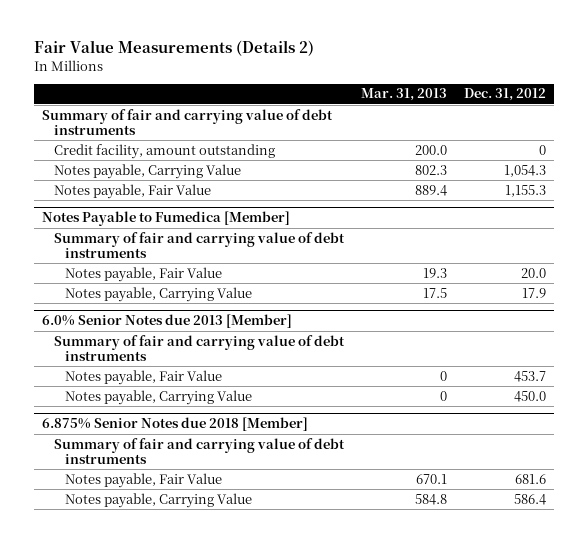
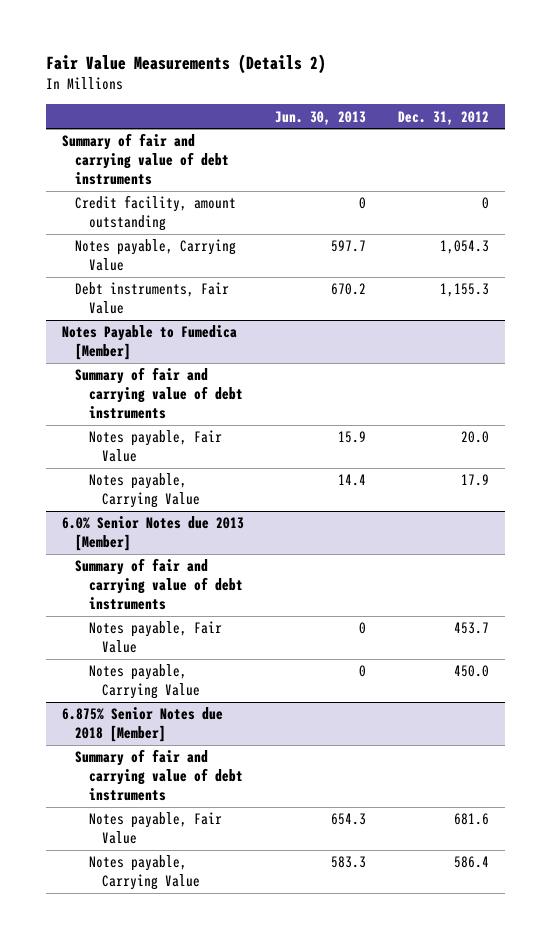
[360,88,447,102] Mar. 31, 2013 -> none
none -> [275,110,367,125] Jun. 30, 2013
[53,183,211,199] Notes payable, Fair Value -> [75,282,230,315] Debt instruments, Fair Value

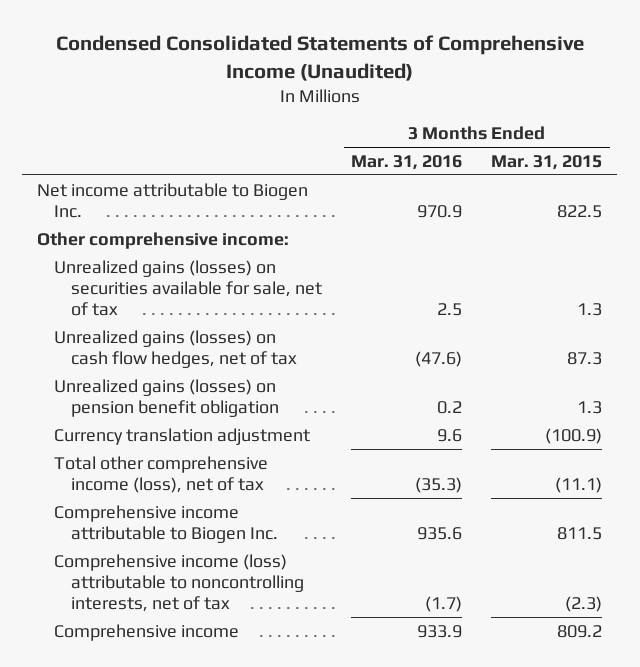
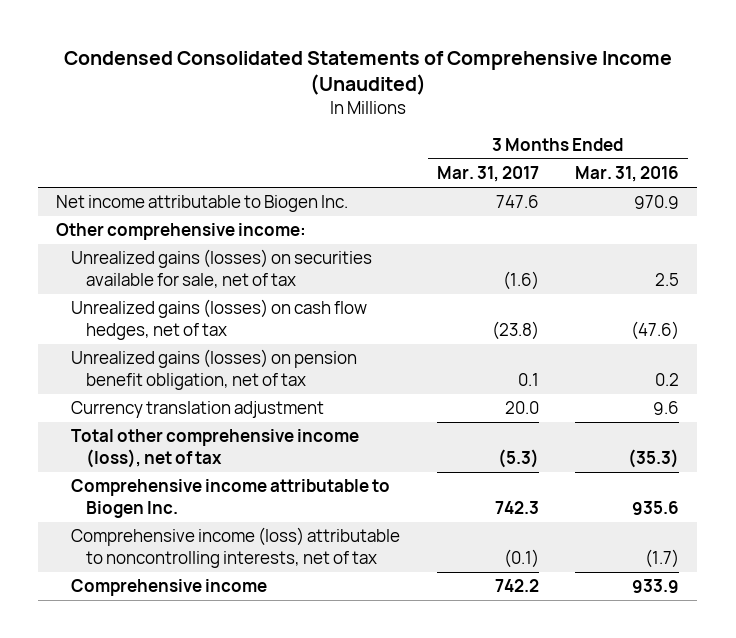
[491,154,603,170] Mar. 31, 2015 -> none
none -> [436,166,539,183] Mar. 31, 2017
[53,378,279,417] Unrealized gains (losses) on pension benefit obligation -> [71,349,358,390] Unrealized gains (losses) on pension benefit obligation, net of tax

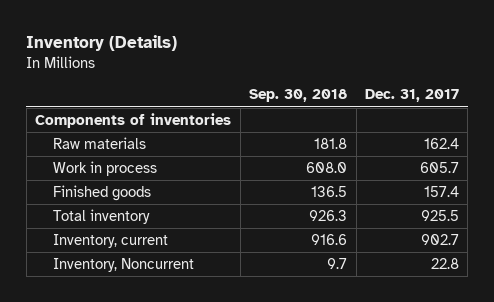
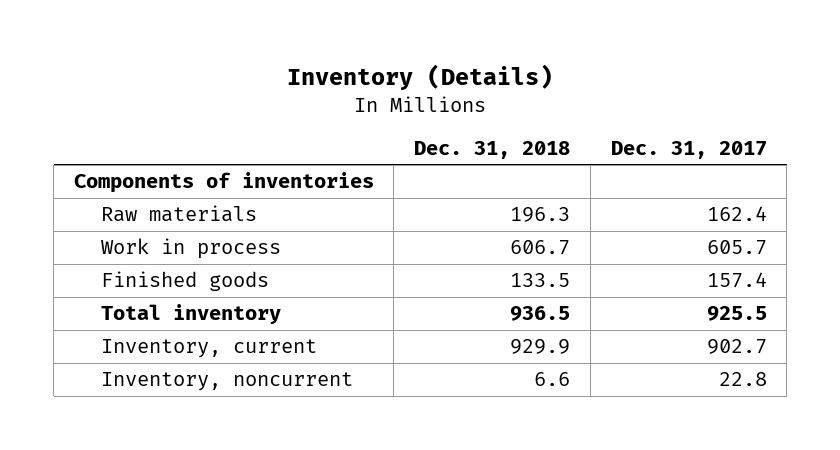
[249,89,348,103] Sep. 30, 2018 -> none
none -> [414,140,571,159] Dec. 31, 2018
[53,257,195,272] Inventory, Noncurrent -> [100,372,353,392] Inventory, noncurrent

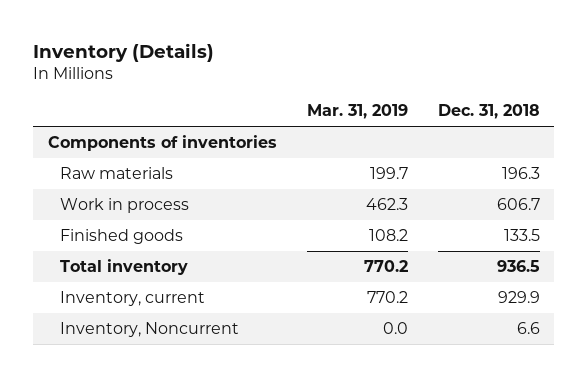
[610,140,767,159] Dec. 31, 2017 -> none
none -> [306,104,408,120] Mar. 31, 2019
[100,372,353,392] Inventory, noncurrent -> [60,321,240,337] Inventory, Noncurrent

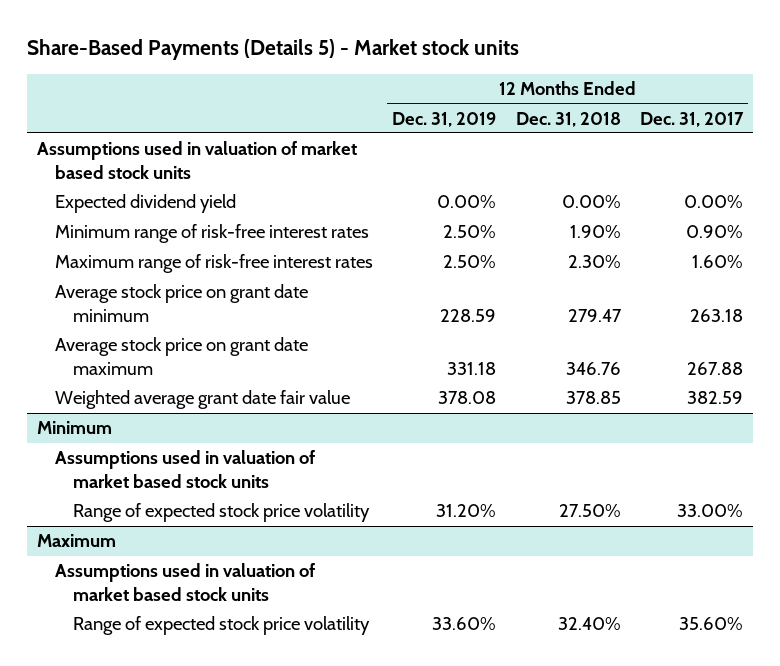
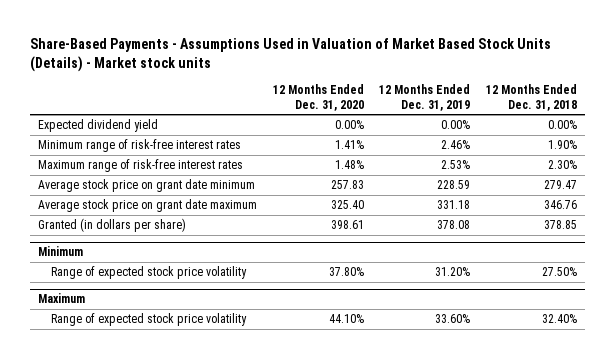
[26,39,519,61] Share-Based Payments (Details 5) - Market stock units -> [30,38,552,72] Share-Based Payments - Assumptions Used in Valuation of Market Based Stock Units (Details) - Market stock units
[640,111,745,127] Dec. 31, 2017 -> none
none -> [272,84,364,111] 12 Months Ended Dec. 31, 2020
[36,141,357,179] Assumptions used in valuation of market based stock units -> none
[443,225,497,239] 2.50% -> [441,140,471,150] 2.46%
[443,255,497,269] 2.50% -> [441,160,471,170] 2.53%
[54,390,350,410] Weighted average grant date fair value -> [38,218,187,233] Granted (in dollars per share)
[54,450,315,488] Assumptions used in valuation of market based stock units -> none
[54,563,315,601] Assumptions used in valuation of market based stock units -> none

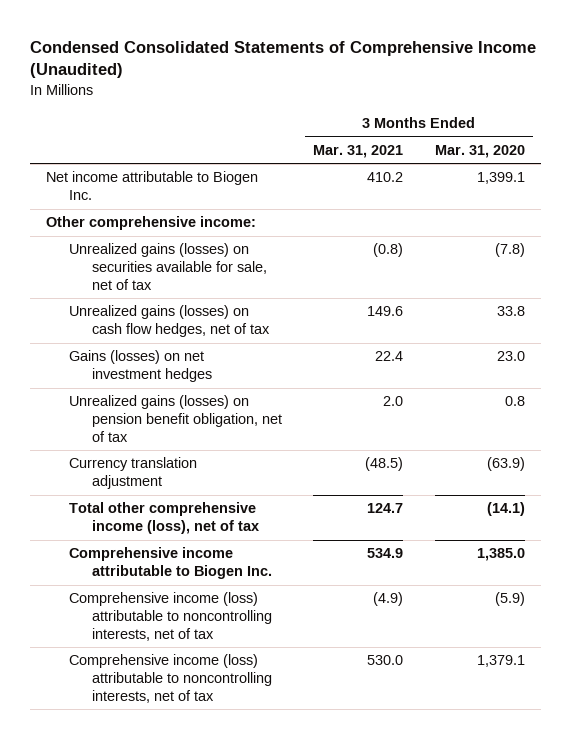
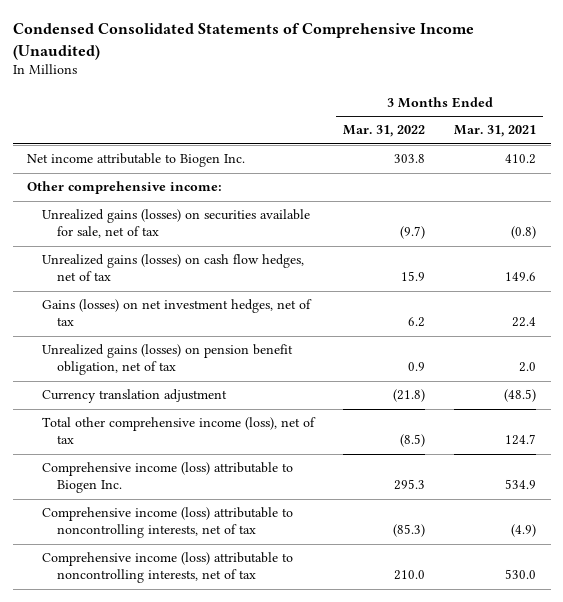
[435,144,526,158] Mar. 31, 2020 -> none
none -> [342,125,425,138] Mar. 31, 2022
[69,350,212,383] Gains (losses) on net investment hedges -> [41,299,312,327] Gains (losses) on net investment hedges, net of tax
[69,547,272,580] Comprehensive income attributable to Biogen Inc. -> [41,462,293,494] Comprehensive income (loss) attributable to Biogen Inc.

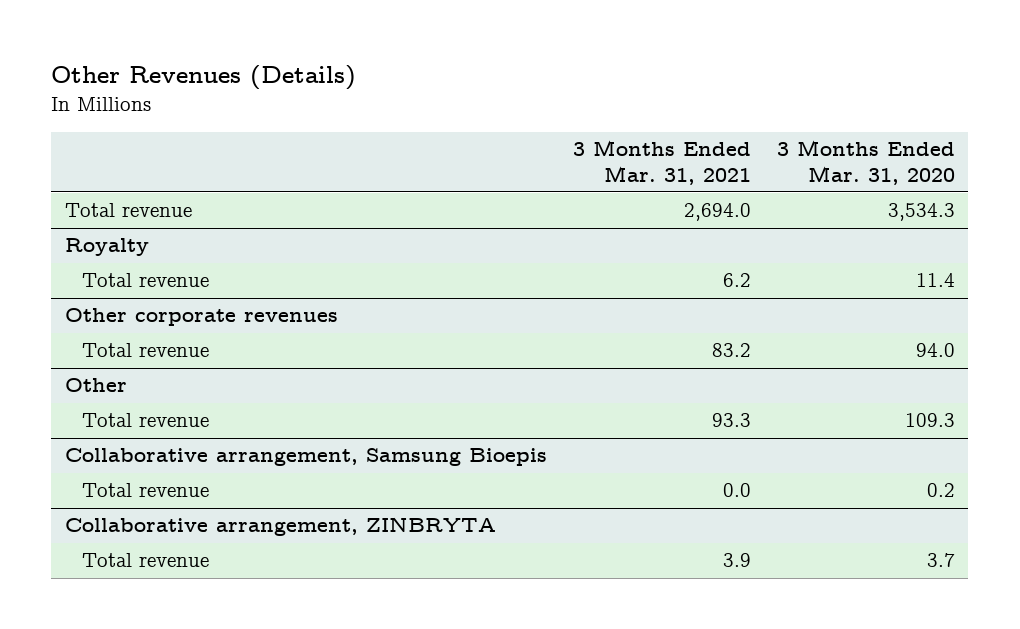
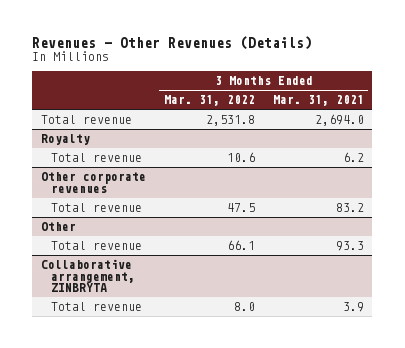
[51,65,357,91] Other Revenues (Details) -> [32,35,313,50] Revenues - Other Revenues (Details)
[777,140,956,185] 3 Months Ended Mar. 31, 2020 -> none
none -> [163,95,255,107] Mar. 31, 2022
[64,448,547,467] Collaborative arrangement, Samsung Bioepis -> none
[82,483,210,498] Total revenue -> none

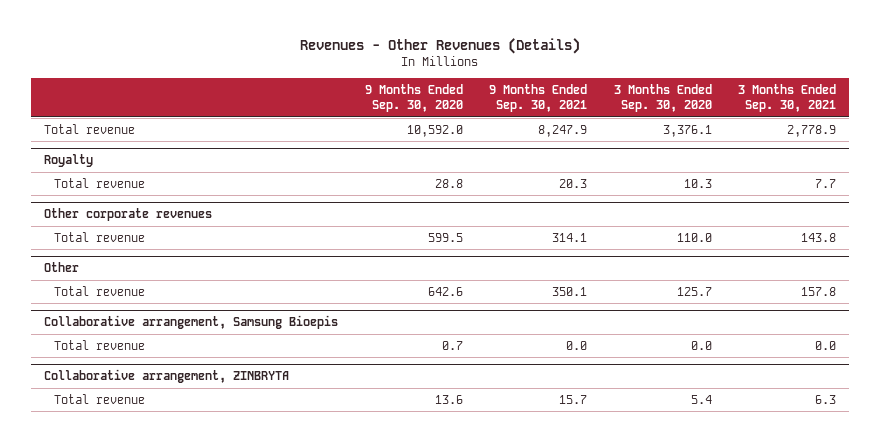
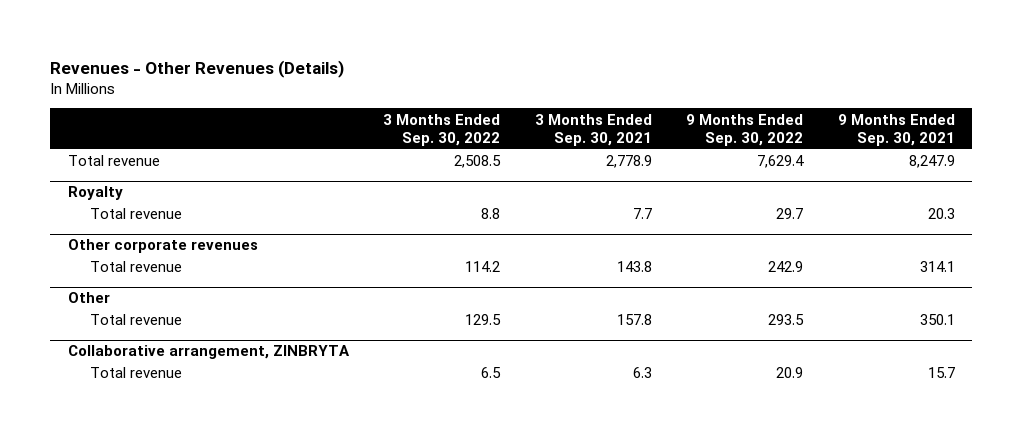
[364,83,463,113] 9 Months Ended Sep. 30, 2020 -> none
[613,83,712,113] 3 Months Ended Sep. 30, 2020 -> none
none -> [383,113,501,146] 3 Months Ended Sep. 30, 2022
none -> [686,113,804,146] 9 Months Ended Sep. 30, 2022
[44,315,339,330] Collaborative arrangement, Samsung Bioepis -> none
[54,339,146,350] Total revenue -> none

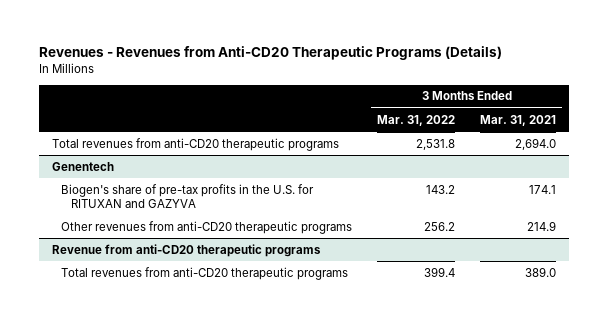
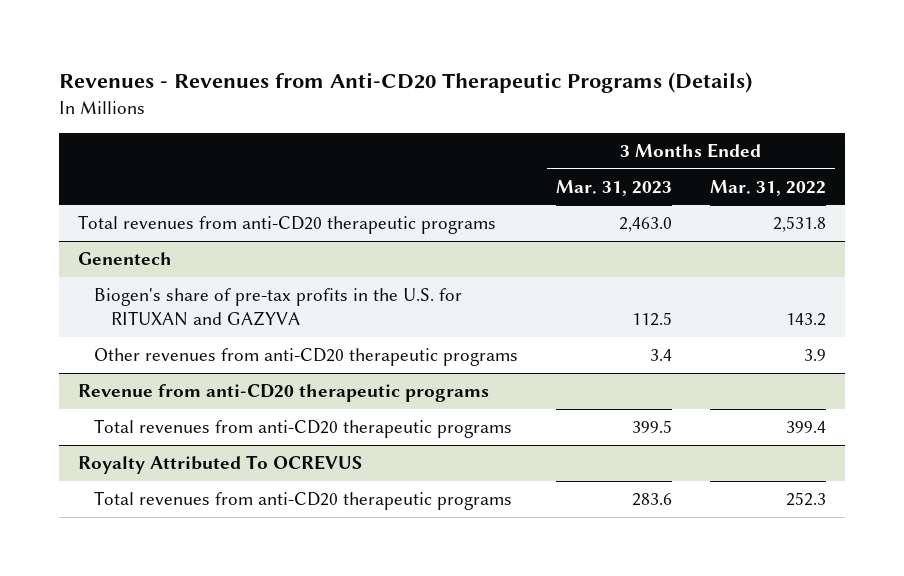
[480,114,557,126] Mar. 31, 2021 -> none
none -> [556,179,673,196] Mar. 31, 2023
[424,221,456,231] 256.2 -> [803,348,826,361] 3.9
none -> [77,454,362,474] Royalty Attributed To OCREVUS
none -> [94,490,513,510] Total revenues from anti-CD20 therapeutic programs

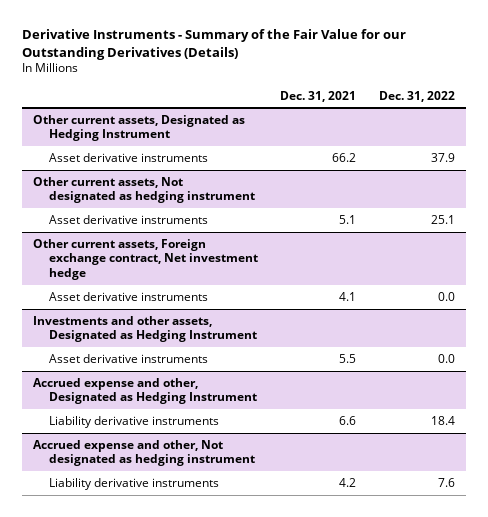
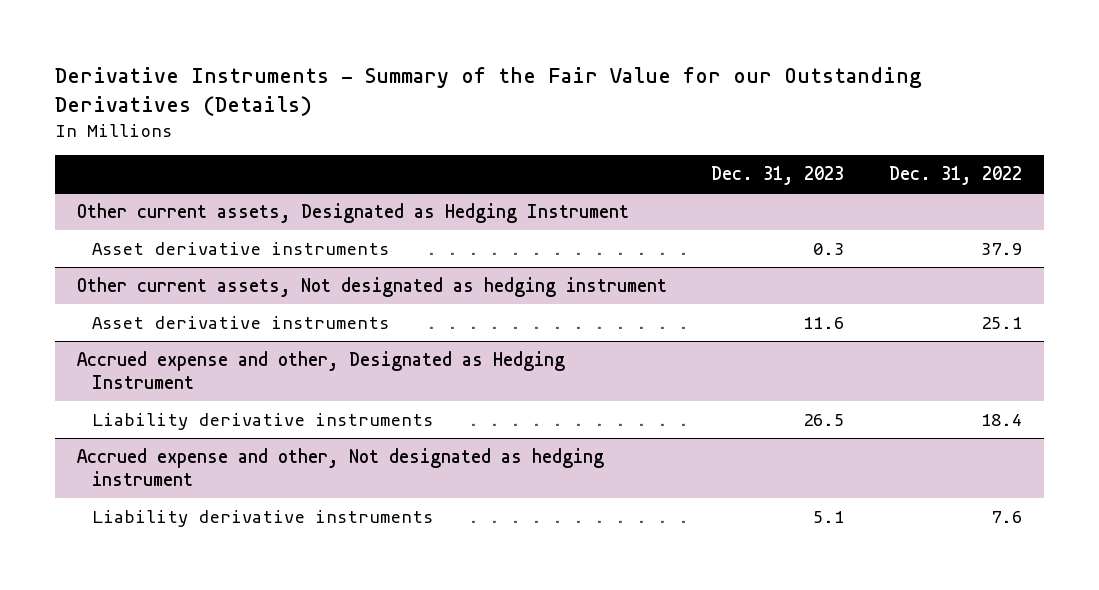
[280,90,357,102] Dec. 31, 2021 -> none
none -> [711,166,845,186] Dec. 31, 2023
[32,238,258,281] Other current assets, Foreign exchange contract, Net investment hedge -> none
[48,291,208,301] Asset derivative instruments -> none
[32,315,257,343] Investments and other assets, Designated as Hedging Instrument -> none
[48,353,208,363] Asset derivative instruments -> none

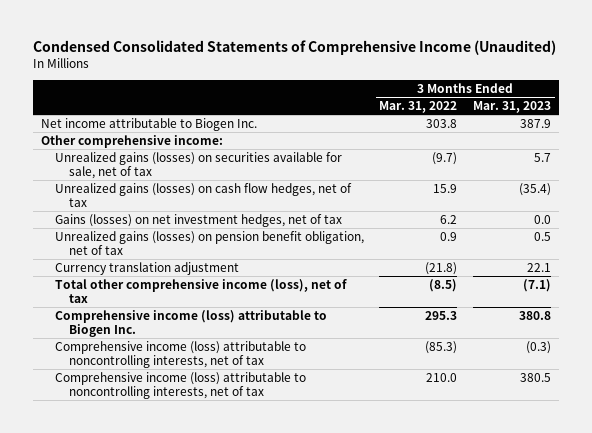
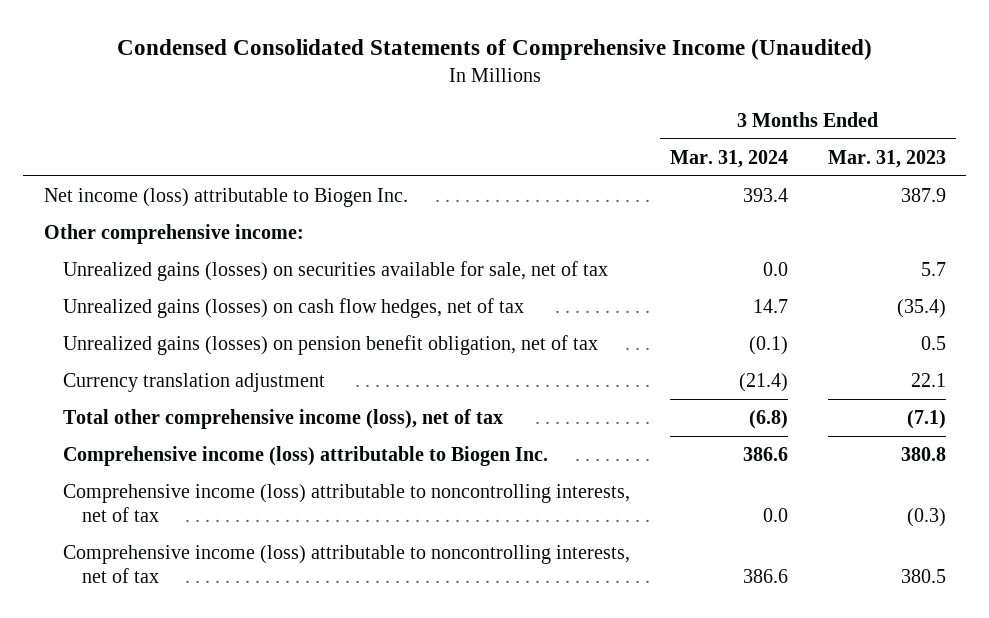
[379,101,458,114] Mar. 31, 2022 -> none
none -> [669,149,788,168] Mar. 31, 2024
[41,117,258,131] Net income attributable to Biogen Inc. -> [43,188,408,208] Net income (loss) attributable to Biogen Inc.
[55,213,343,227] Gains (losses) on net investment hedges, net of tax -> none

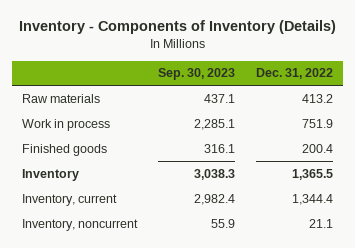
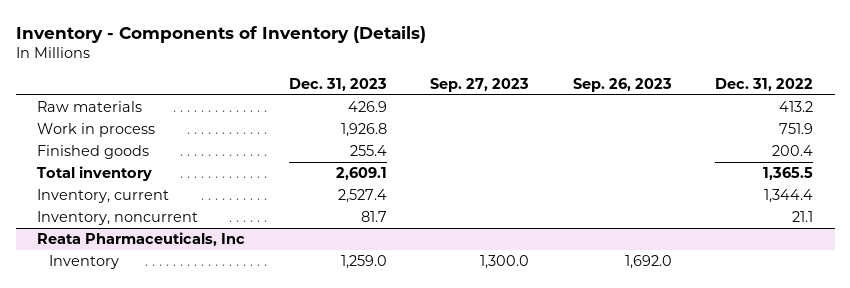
[158,68,236,81] Sep. 30, 2023 -> none
none -> [288,78,387,92] Dec. 31, 2023
none -> [430,78,530,93] Sep. 27, 2023
none -> [572,78,672,93] Sep. 26, 2023
[22,168,80,181] Inventory -> [37,166,153,182] Total inventory
none -> [37,232,246,247] Reata Pharmaceuticals, Inc
none -> [49,255,120,270] Inventory

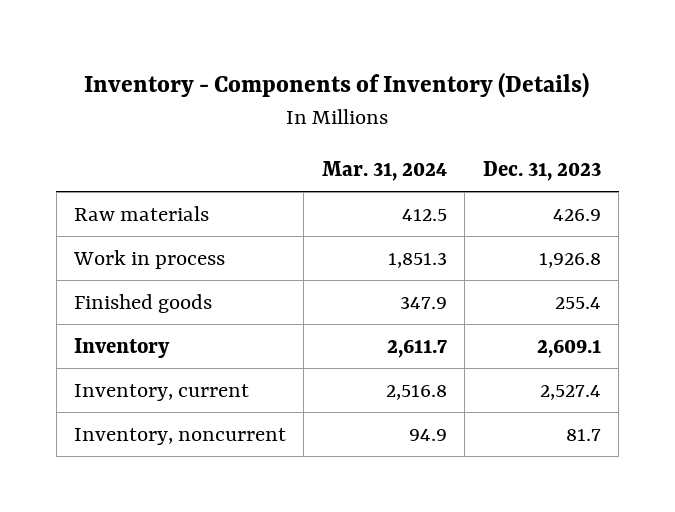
[430,78,530,93] Sep. 27, 2023 -> none
[572,78,672,93] Sep. 26, 2023 -> none
[715,78,814,92] Dec. 31, 2022 -> none
none -> [321,160,447,181] Mar. 31, 2024
[37,166,153,182] Total inventory -> [73,337,170,358] Inventory
[37,232,246,247] Reata Pharmaceuticals, Inc -> none
[49,255,120,270] Inventory -> none

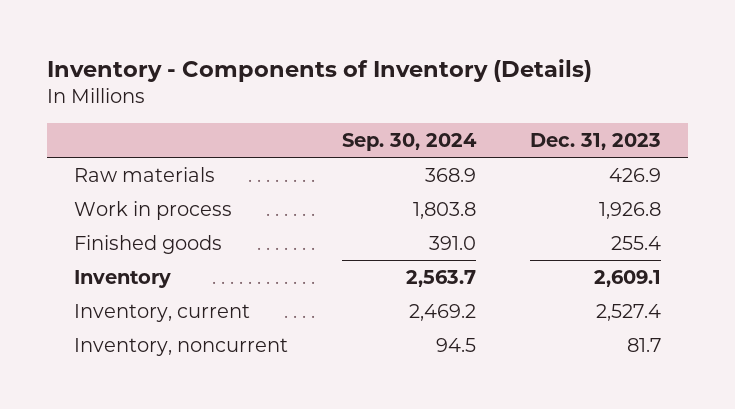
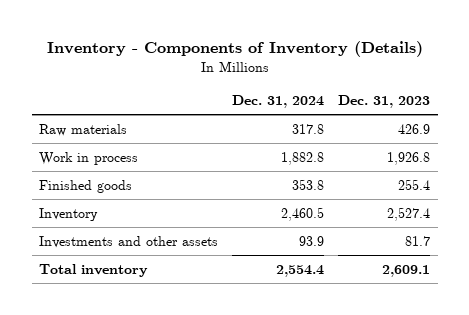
[341,132,477,151] Sep. 30, 2024 -> none
none -> [232,94,325,108] Dec. 31, 2024
[73,304,250,323] Inventory, current -> none
[594,270,662,288] 2,609.1 -> [387,206,431,221] 2,527.4
[73,338,288,357] Inventory, noncurrent -> [38,235,218,248] Investments and other assets
none -> [38,263,148,277] Total inventory

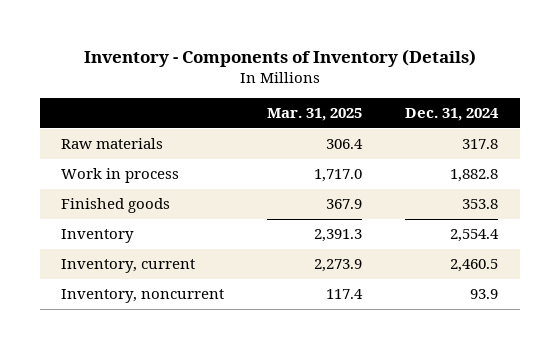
[338,94,431,108] Dec. 31, 2023 -> none
none -> [267,107,363,121] Mar. 31, 2025
[38,263,148,277] Total inventory -> none
[281,206,325,221] 2,460.5 -> [450,229,500,243] 2,554.4
none -> [61,259,196,274] Inventory, current
[38,235,218,248] Investments and other assets -> [61,289,225,304] Inventory, noncurrent

